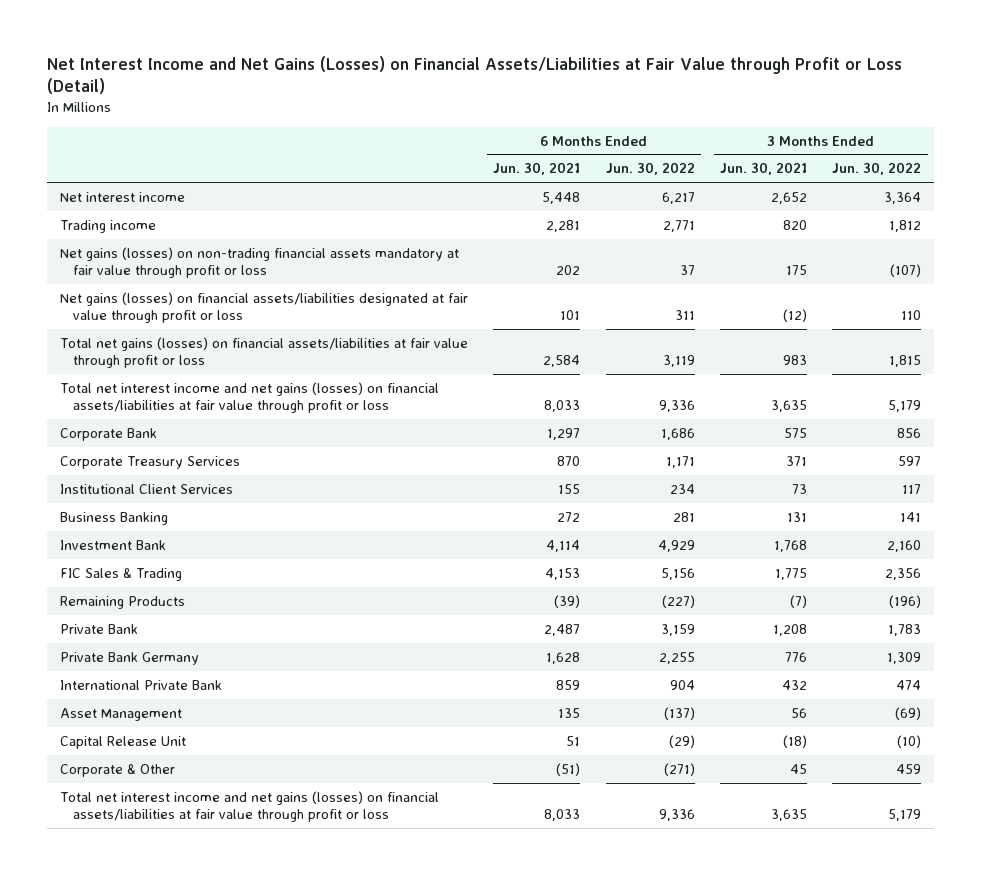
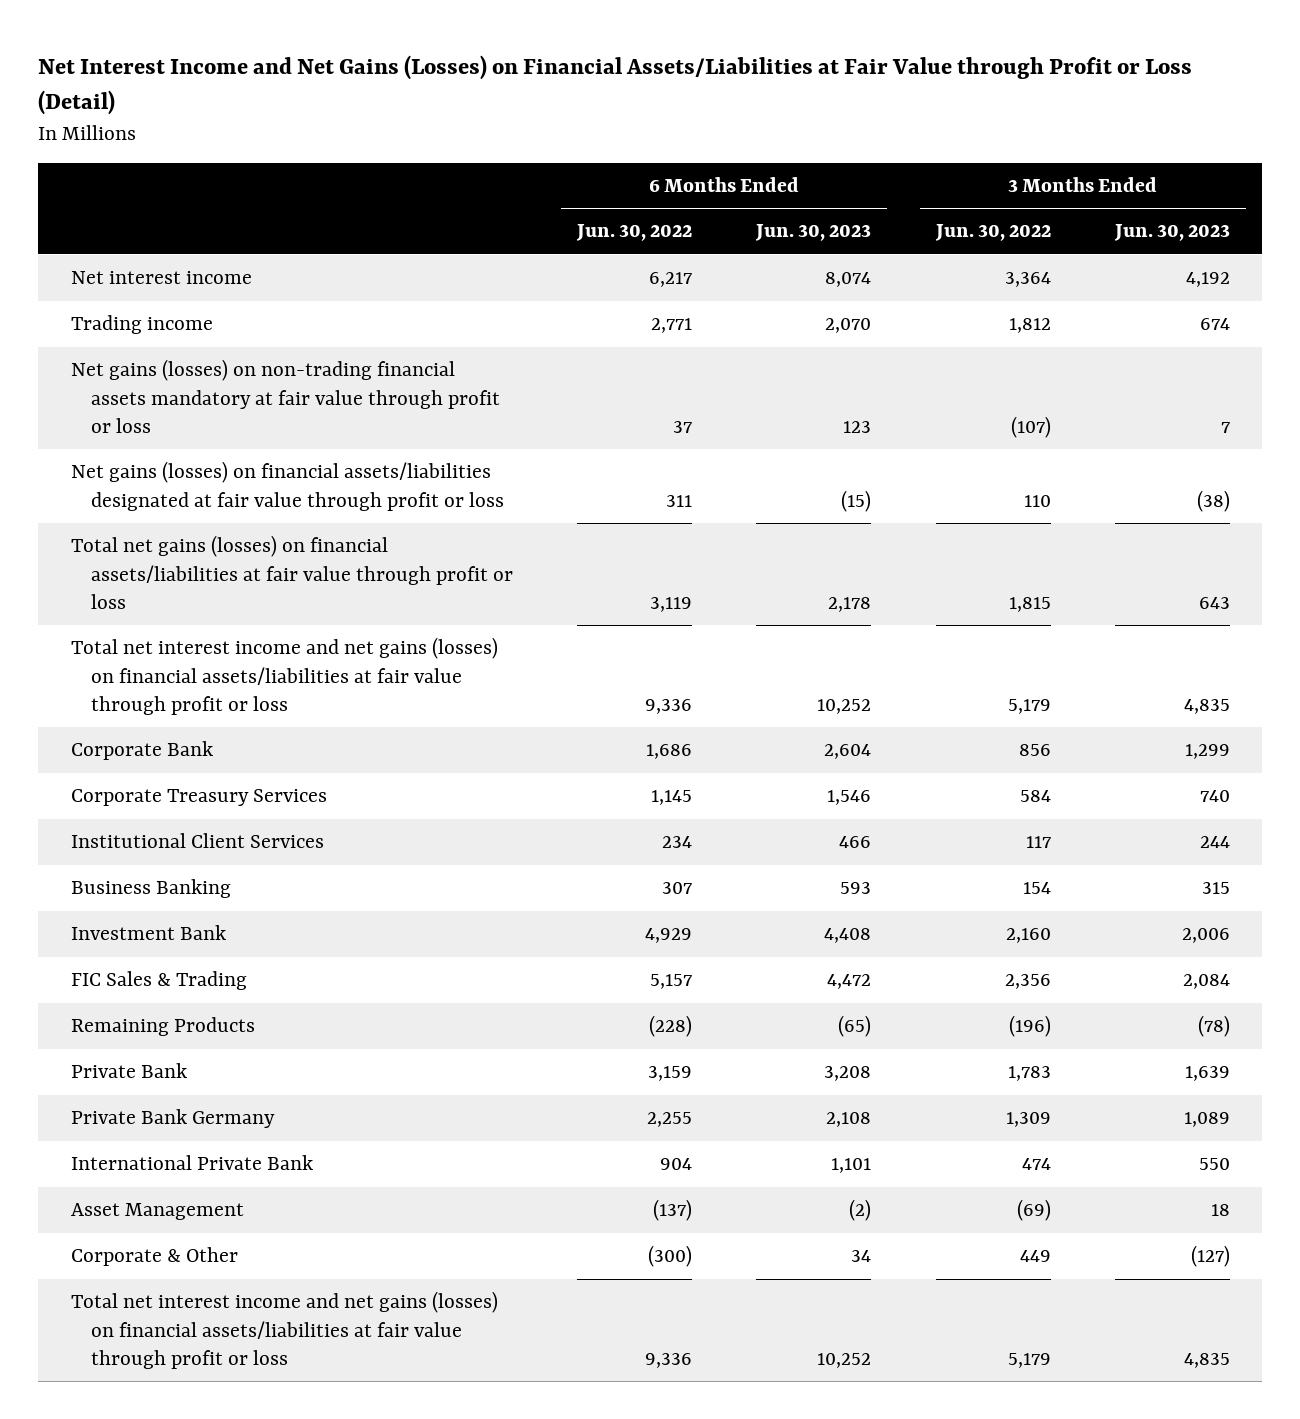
[493,162,581,176] Jun. 30, 2021 -> none
[719,162,807,176] Jun. 30, 2021 -> none
none -> [755,224,872,242] Jun. 30, 2023
none -> [1113,224,1230,242] Jun. 30, 2023
[665,455,695,468] 1,171 -> [651,790,693,806] 1,145
[898,455,922,466] 597 -> [1019,790,1051,803] 584
[672,511,695,522] 281 -> [662,882,693,895] 307
[900,511,922,522] 141 -> [1022,882,1051,895] 154
[660,567,695,580] 5,156 -> [650,974,693,990] 5,157
[661,594,695,608] (227) -> [649,1015,693,1038] (228)
[59,735,186,749] Capital Release Unit -> none
[663,762,695,776] (271) -> [648,1245,693,1268] (300)
[896,763,922,774] 459 -> [1019,1250,1051,1263] 449

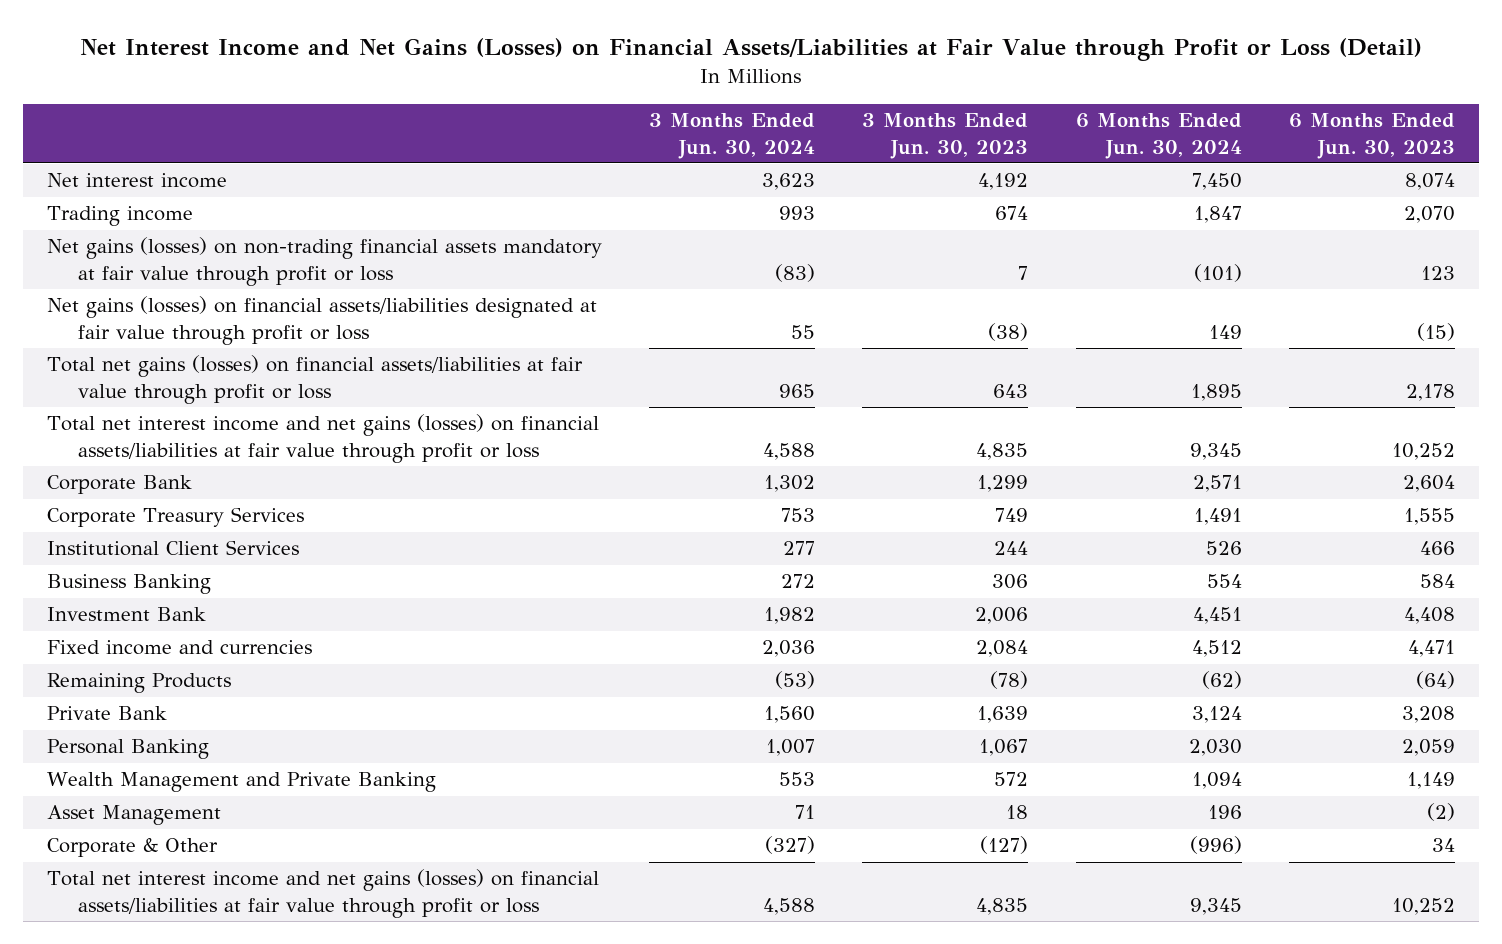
[576,224,693,242] Jun. 30, 2022 -> none
[934,224,1051,242] Jun. 30, 2022 -> none
none -> [649,113,816,159] 3 Months Ended Jun. 30, 2024
none -> [1075,113,1242,159] 6 Months Ended Jun. 30, 2024
[827,790,872,806] 1,546 -> [1403,508,1455,526] 1,555
[1199,790,1230,803] 740 -> [995,508,1029,523] 749
[840,882,872,895] 593 -> [1419,574,1455,589] 584
[1201,882,1230,895] 315 -> [992,574,1029,590] 306
[70,971,247,991] FIC Sales & Trading -> none
none -> [46,640,312,656] Fixed income and currencies
[838,1015,872,1038] (65) -> [1415,671,1455,690] (64)
[70,1109,275,1129] Private Bank Germany -> none
[70,1155,313,1171] International Private Bank -> none
none -> [46,739,209,760] Personal Banking
none -> [46,772,436,793] Wealth Management and Private Banking

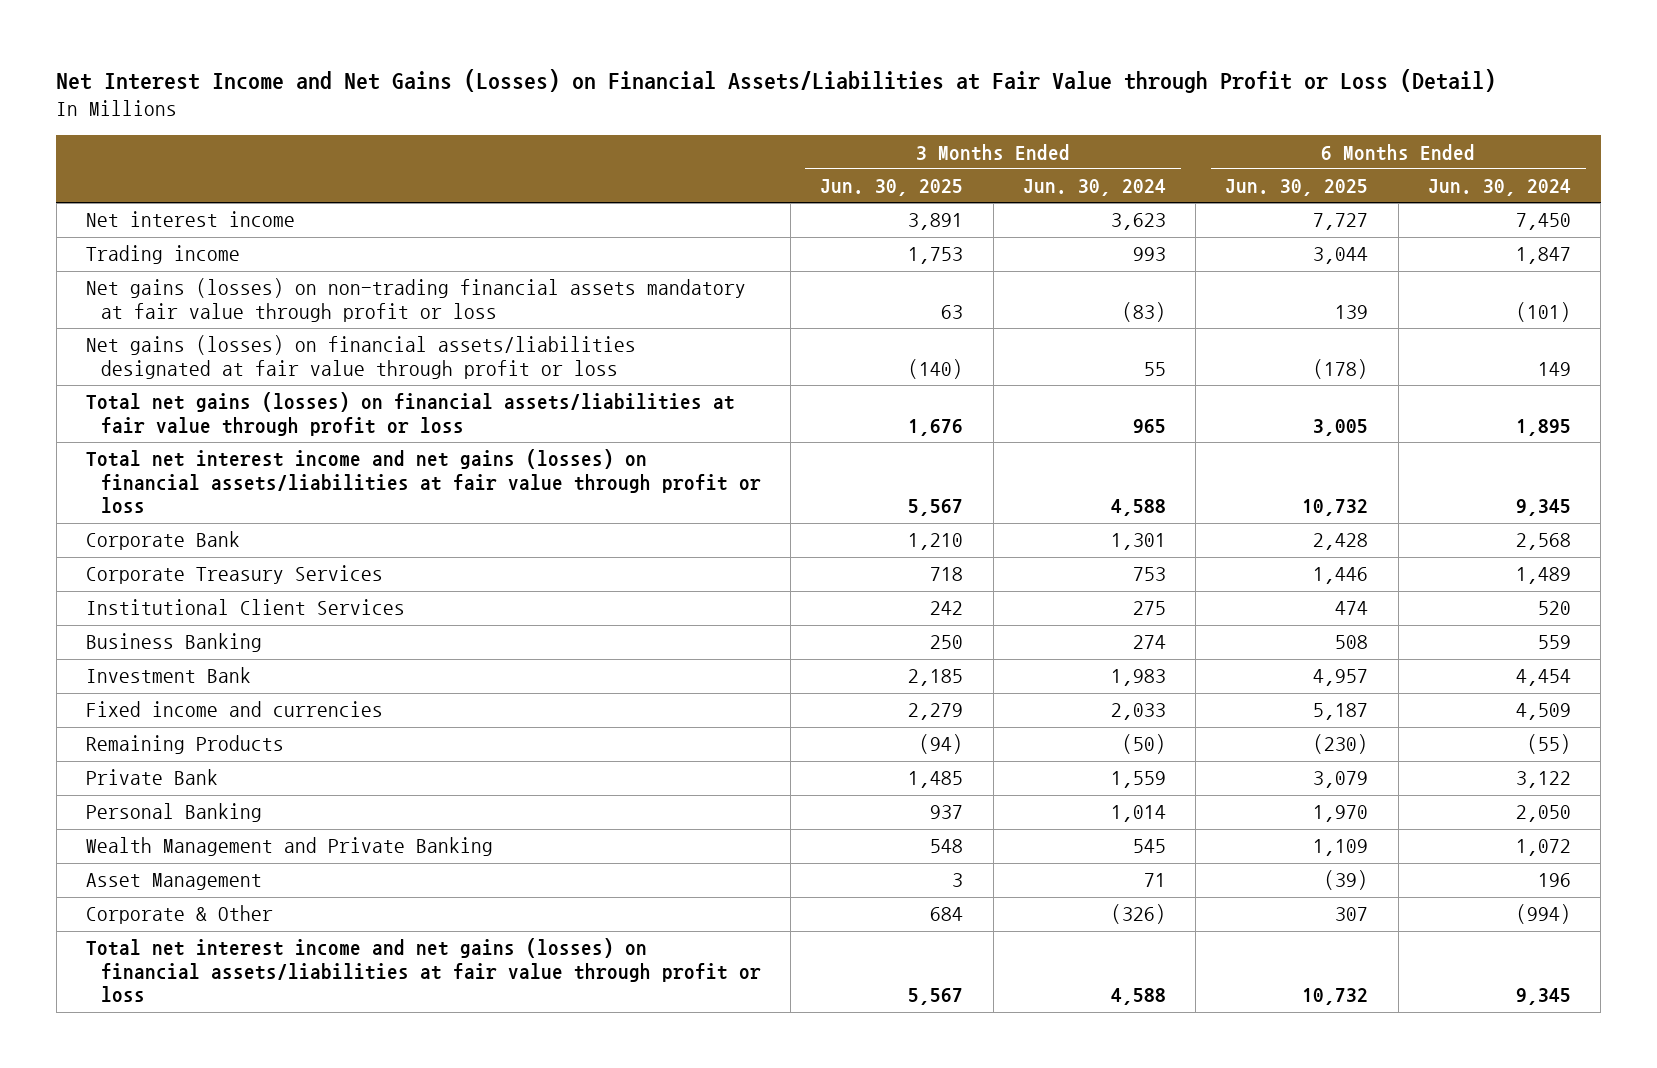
[862,113,1029,159] 3 Months Ended Jun. 30, 2023 -> none
[1288,113,1455,159] 6 Months Ended Jun. 30, 2023 -> none
none -> [820,179,964,197] Jun. 30, 2025
none -> [1225,179,1369,197] Jun. 30, 2025
[764,475,816,493] 1,302 -> [1110,533,1166,551] 1,301
[1192,475,1242,493] 2,571 -> [1516,533,1572,551] 2,568
[1193,508,1242,526] 1,491 -> [1516,567,1572,585] 1,489
[783,541,816,556] 277 -> [1132,601,1166,616] 275
[1205,541,1242,556] 526 -> [1538,601,1572,616] 520
[781,574,816,589] 272 -> [1132,635,1166,650] 274
[1206,574,1242,589] 554 -> [1538,635,1572,650] 559
[764,607,816,625] 1,982 -> [1110,669,1166,687] 1,983
[1192,607,1242,625] 4,451 -> [1516,669,1572,687] 4,454
[762,640,816,658] 2,036 -> [1110,703,1166,721] 2,033
[1191,640,1242,658] 4,512 -> [1516,703,1572,721] 4,509
[775,671,816,690] (53) -> [1121,734,1166,755] (50)
[1201,671,1242,690] (62) -> [1527,734,1572,755] (55)
[764,706,816,724] 1,560 -> [1110,771,1166,789] 1,559
[1191,706,1242,724] 3,124 -> [1516,771,1572,789] 3,122
[766,739,816,757] 1,007 -> [1110,805,1166,823] 1,014
[1188,739,1242,757] 2,030 -> [1516,805,1572,823] 2,050
[779,772,816,787] 553 -> [1132,839,1166,854] 545
[1191,772,1242,790] 1,094 -> [1516,839,1572,857] 1,072
[765,836,816,855] (327) -> [1110,904,1166,925] (326)
[1189,836,1242,855] (996) -> [1516,904,1572,925] (994)

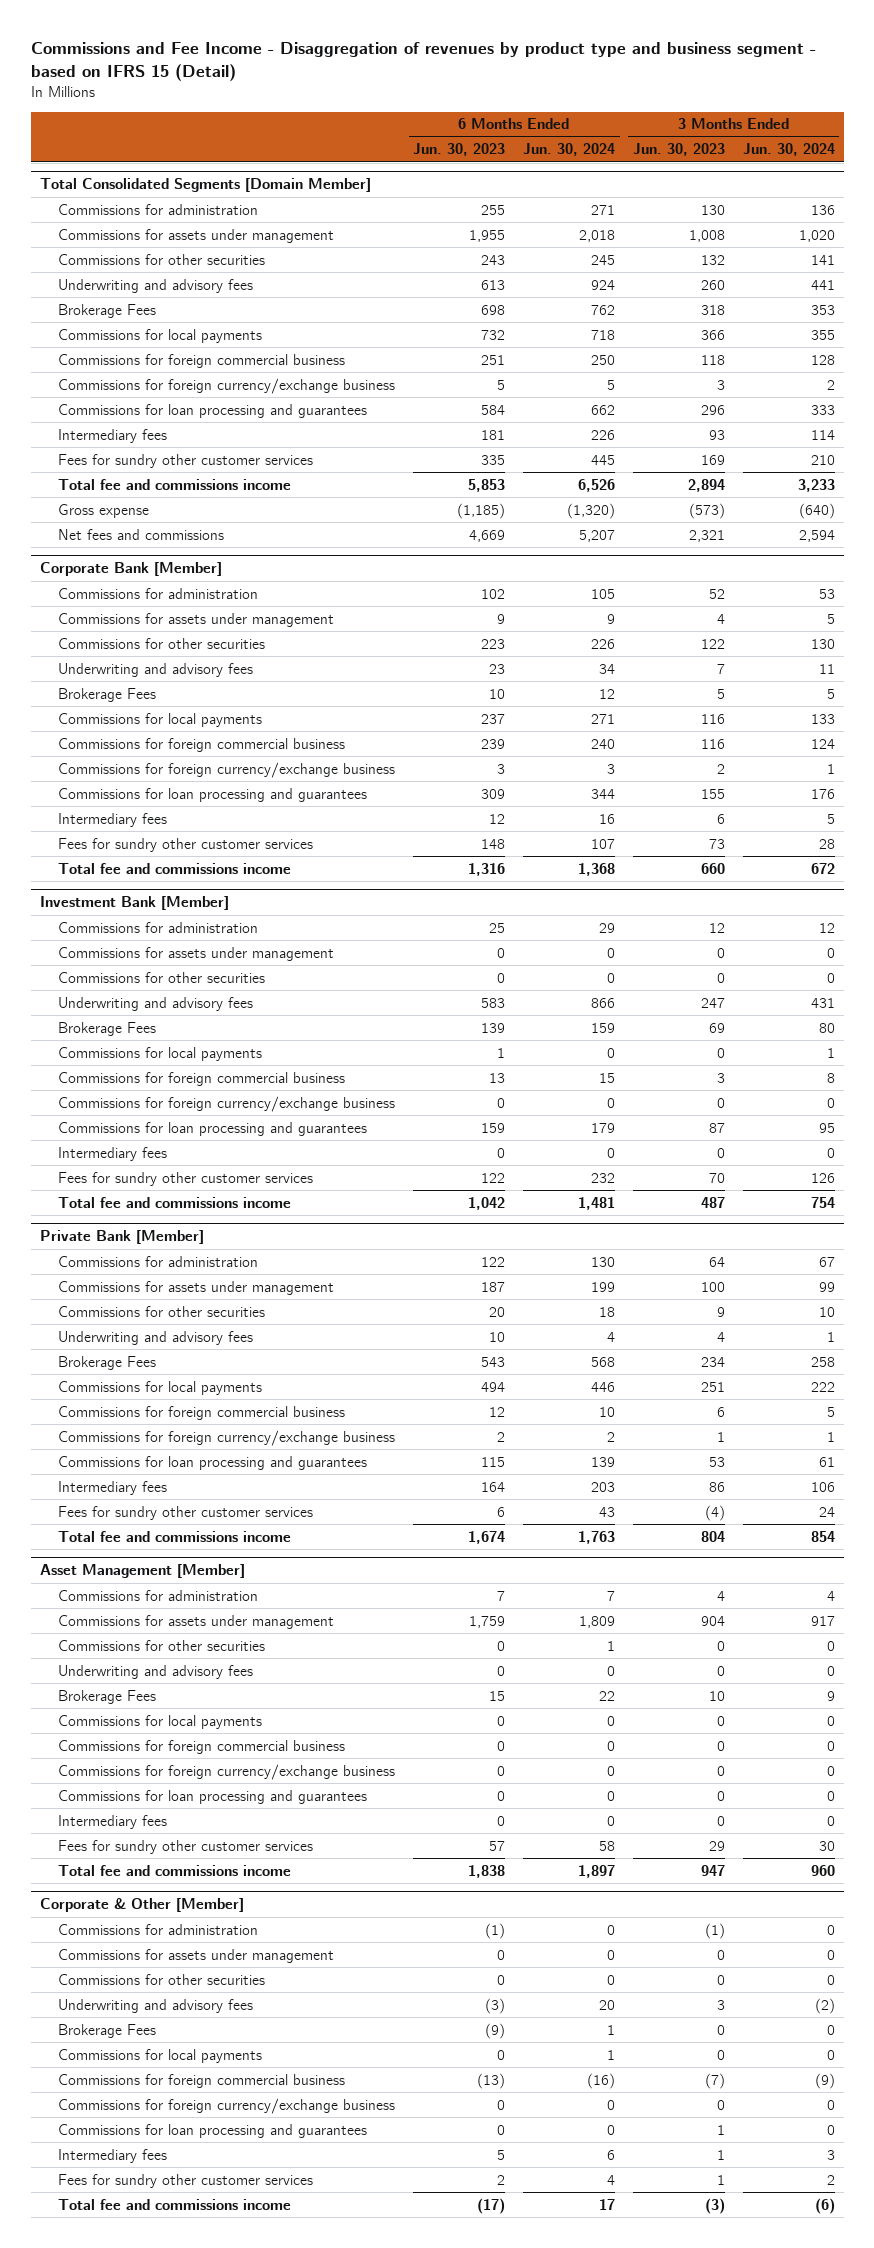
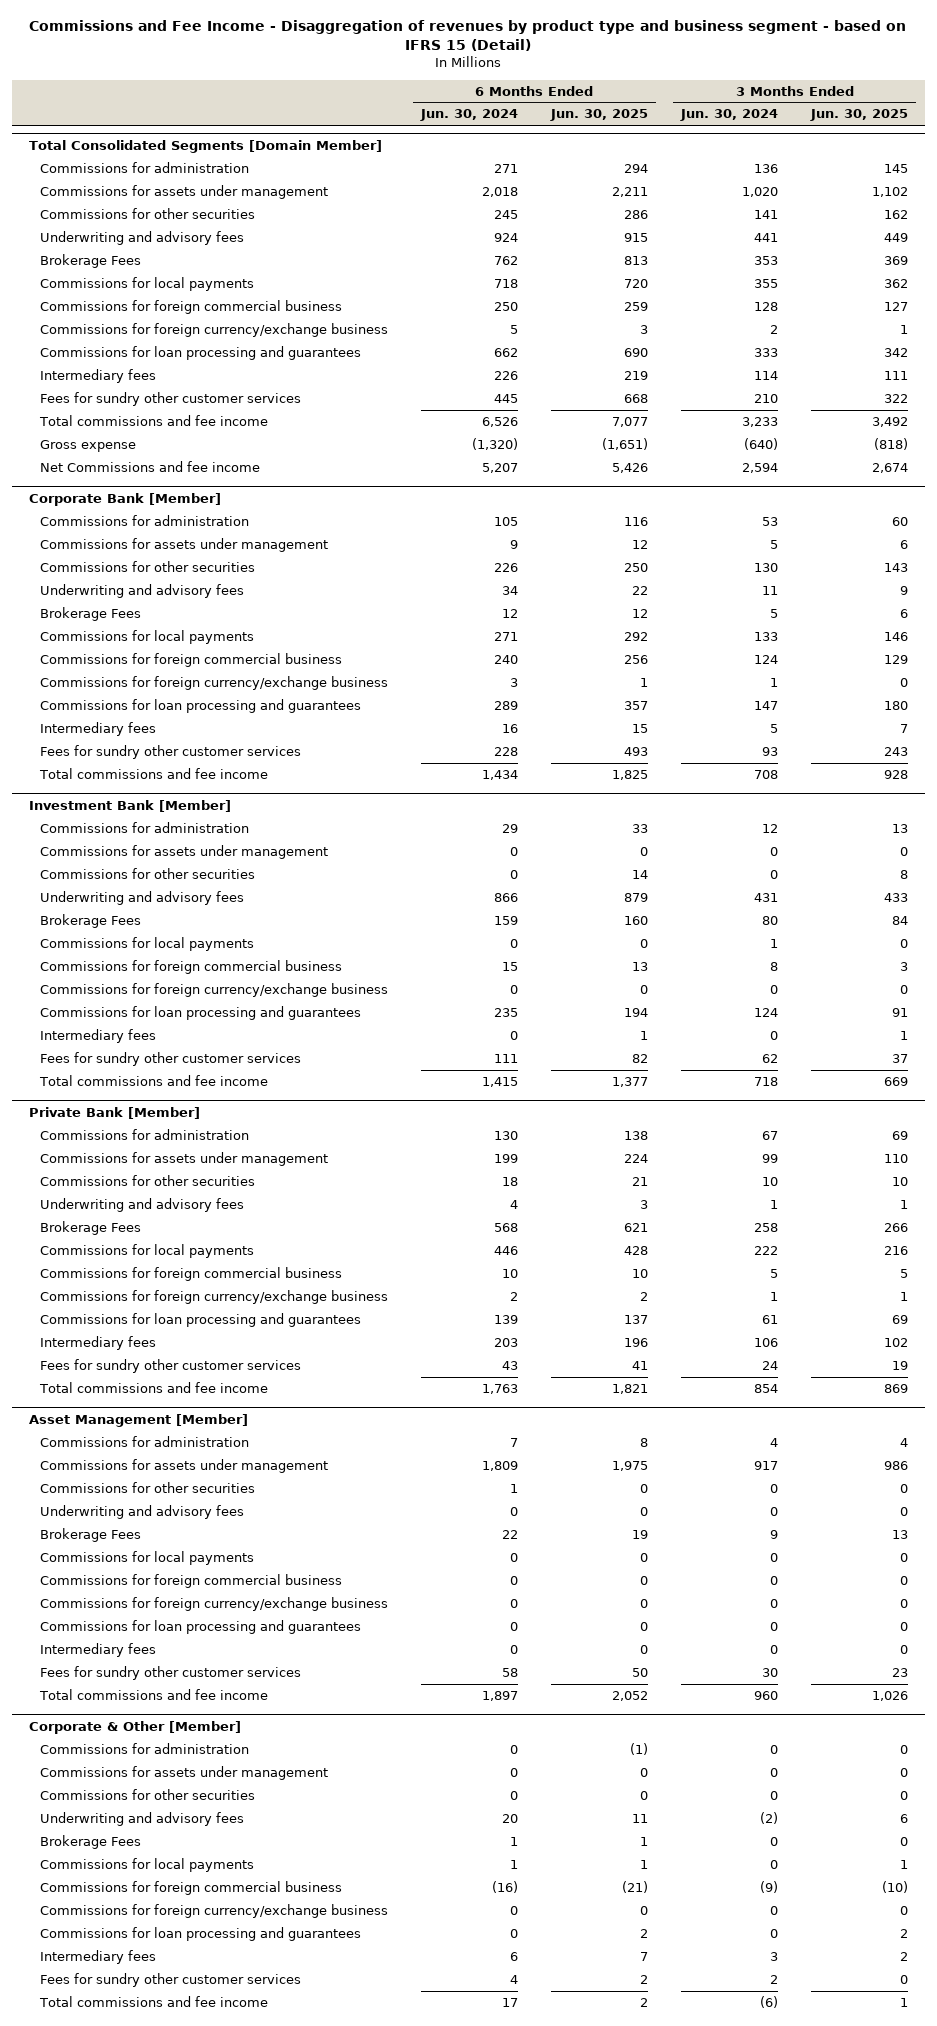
[413,143,506,157] Jun. 30, 2023 -> none
[632,143,725,157] Jun. 30, 2023 -> none
none -> [549,109,648,122] Jun. 30, 2025
none -> [810,109,909,122] Jun. 30, 2025
[58,478,292,490] Total fee and commissions income -> [38,415,268,427] Total commissions and fee income
[58,528,225,540] Net fees and commissions -> [39,461,260,473] Net Commissions and fee income
[591,788,616,799] 344 -> [493,701,518,711] 289
[810,788,835,799] 176 -> [754,701,779,711] 147
[591,838,616,849] 107 -> [493,747,518,757] 228
[818,838,835,849] 28 -> [762,747,779,757] 93
[58,862,292,874] Total fee and commissions income -> [38,768,268,780] Total commissions and fee income
[578,862,616,876] 1,368 -> [481,770,518,781] 1,434
[810,862,835,874] 672 -> [754,770,779,780] 708
[591,1122,616,1133] 179 -> [493,1008,518,1018] 235
[818,1122,835,1133] 95 -> [754,1008,779,1018] 124
[591,1172,616,1183] 232 -> [493,1054,518,1064] 111
[810,1172,835,1183] 126 -> [762,1054,779,1064] 62
[58,1196,292,1208] Total fee and commissions income -> [38,1075,268,1087] Total commissions and fee income
[578,1196,616,1210] 1,481 -> [481,1077,518,1088] 1,415
[810,1196,835,1208] 754 -> [754,1077,779,1087] 718
[58,1530,292,1542] Total fee and commissions income -> [38,1382,268,1394] Total commissions and fee income
[58,1864,292,1876] Total fee and commissions income -> [38,1689,268,1701] Total commissions and fee income
[58,2198,292,2210] Total fee and commissions income -> [38,1996,268,2008] Total commissions and fee income

